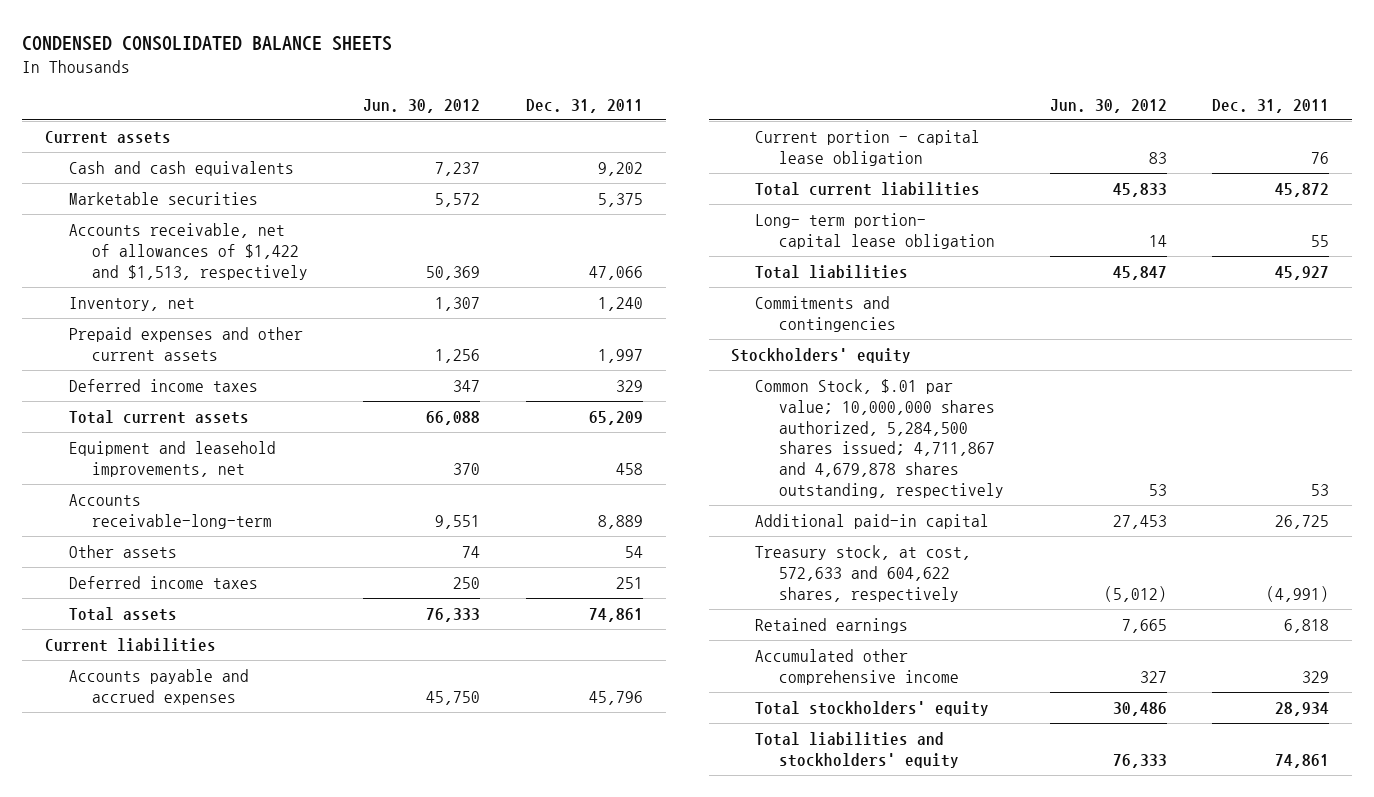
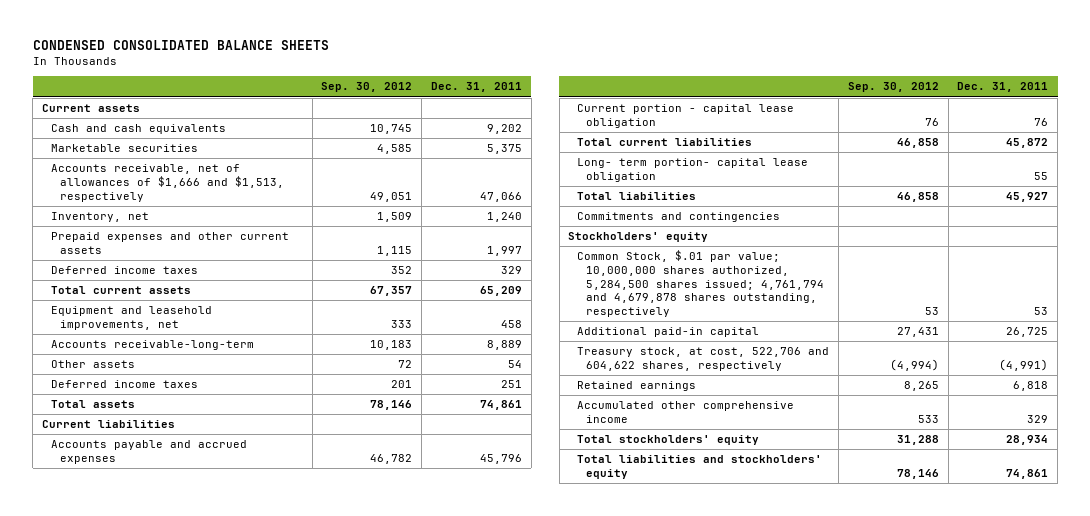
[363,98,481,113] Jun. 30, 2012 -> none
none -> [321,82,413,93] Sep. 30, 2012
[68,223,309,280] Accounts receivable, net of allowances of $1,422 and $1,513, respectively -> [50,164,284,202] Accounts receivable, net of allowances of $1,666 and $1,513, respectively
[755,379,1004,499] Common Stock, $.01 par value; 10,000,000 shares authorized, 5,284,500 shares issued; 4,711,867 and 4,679,878 shares outstanding, respectively -> [577,250,825,318] Common Stock, $.01 par value; 10,000,000 shares authorized, 5,284,500 shares issued; 4,761,794 and 4,679,878 shares outstanding, respectively
[755,545,972,602] Treasury stock, at cost, 572,633 and 604,622 shares, respectively -> [577,347,830,371] Treasury stock, at cost, 522,706 and 604,622 shares, respectively

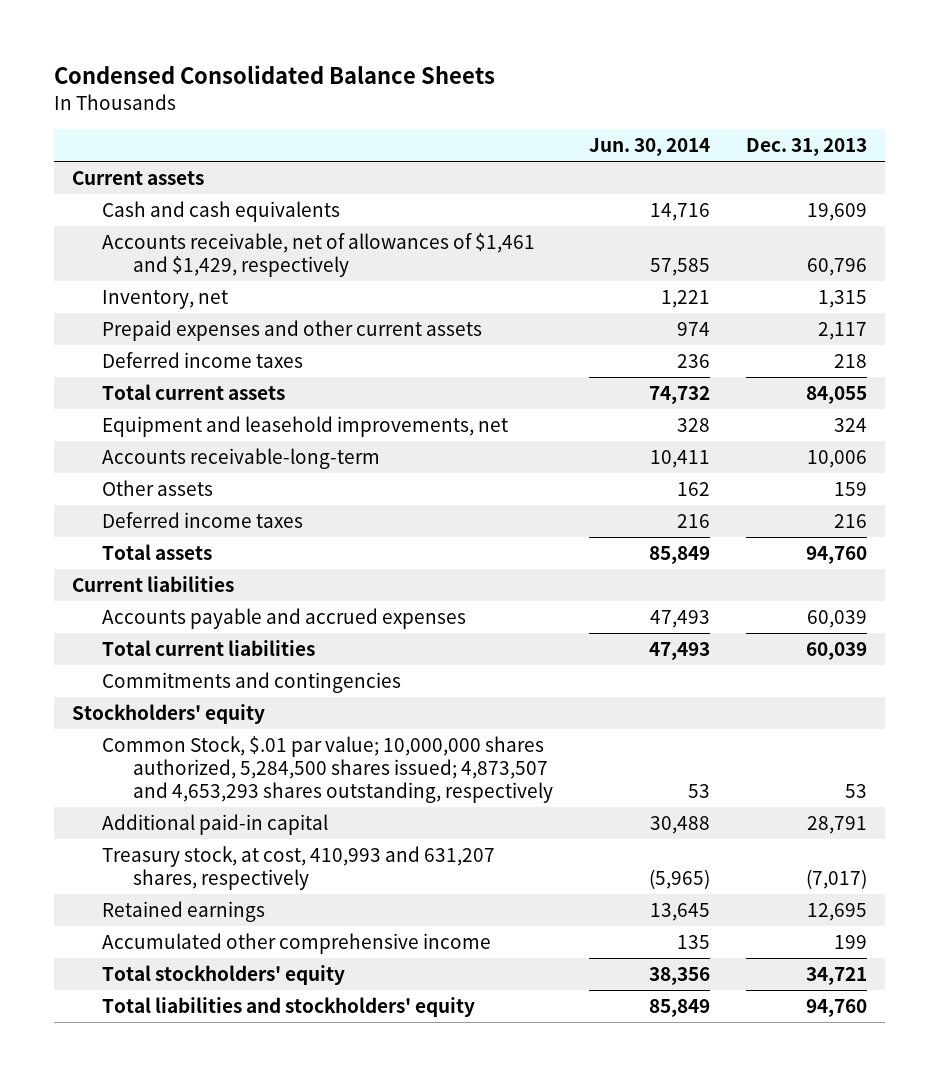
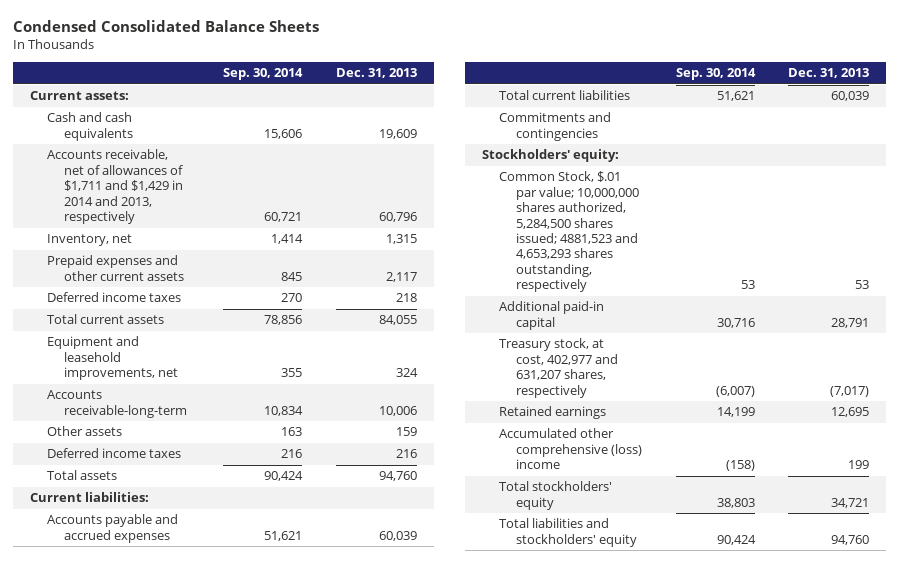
[588,138,710,157] Jun. 30, 2014 -> none
none -> [223,68,304,81] Sep. 30, 2014
[72,171,205,186] Current assets -> [29,91,129,101] Current assets:
[102,233,536,278] Accounts receivable, net of allowances of $1,461 and $1,429, respectively -> [46,149,183,224] Accounts receivable, net of allowances of $1,711 and $1,429 in 2014 and 2013, respectively
[72,576,235,593] Current liabilities -> [29,492,149,503] Current liabilities:
[72,704,266,725] Stockholders' equity -> [482,149,620,163] Stockholders' equity:
[102,736,553,804] Common Stock, $.01 par value; 10,000,000 shares authorized, 5,284,500 shares issued; 4,873,507 and 4,653,293 shares outstanding, respectively -> [498,171,639,293] Common Stock, $.01 par value; 10,000,000 shares authorized, 5,284,500 shares issued; 4881,523 and 4,653,293 shares outstanding, respectively
[102,846,496,891] Treasury stock, at cost, 410,993 and 631,207 shares, respectively -> [498,338,618,398] Treasury stock, at cost, 402,977 and 631,207 shares, respectively
[102,933,492,955] Accumulated other comprehensive income -> [498,428,642,470] Accumulated other comprehensive (loss) income

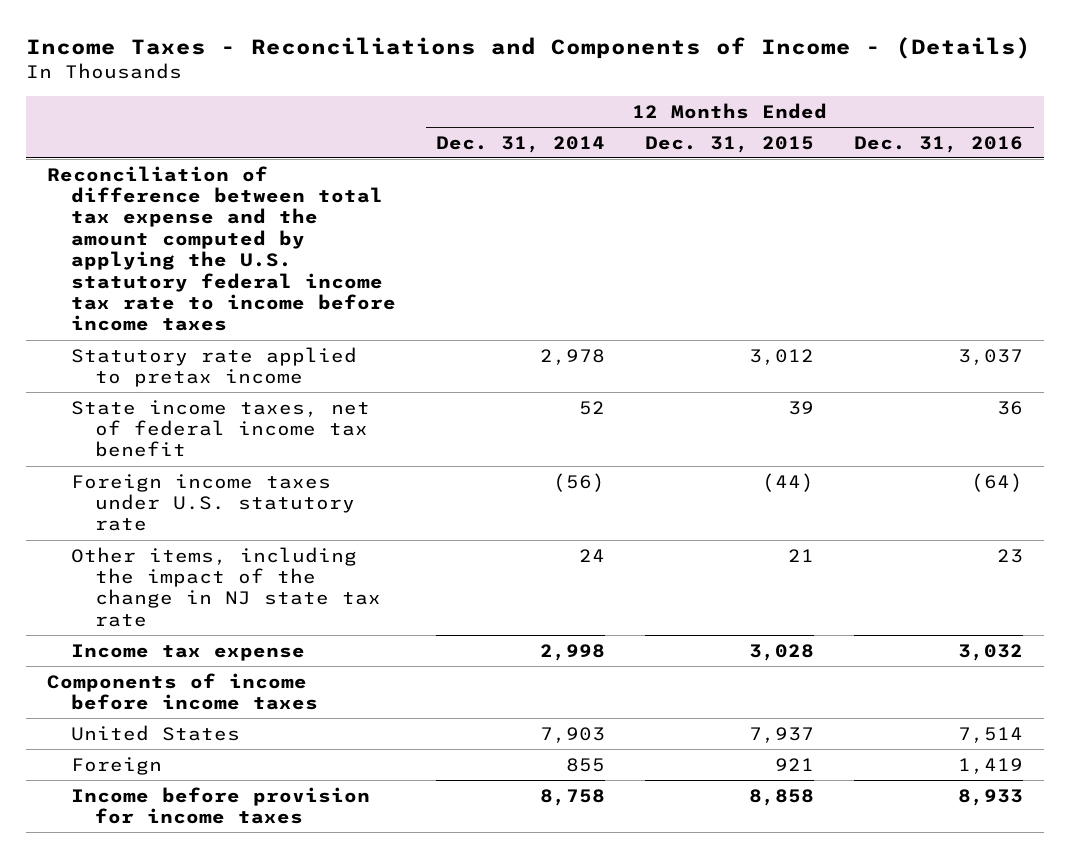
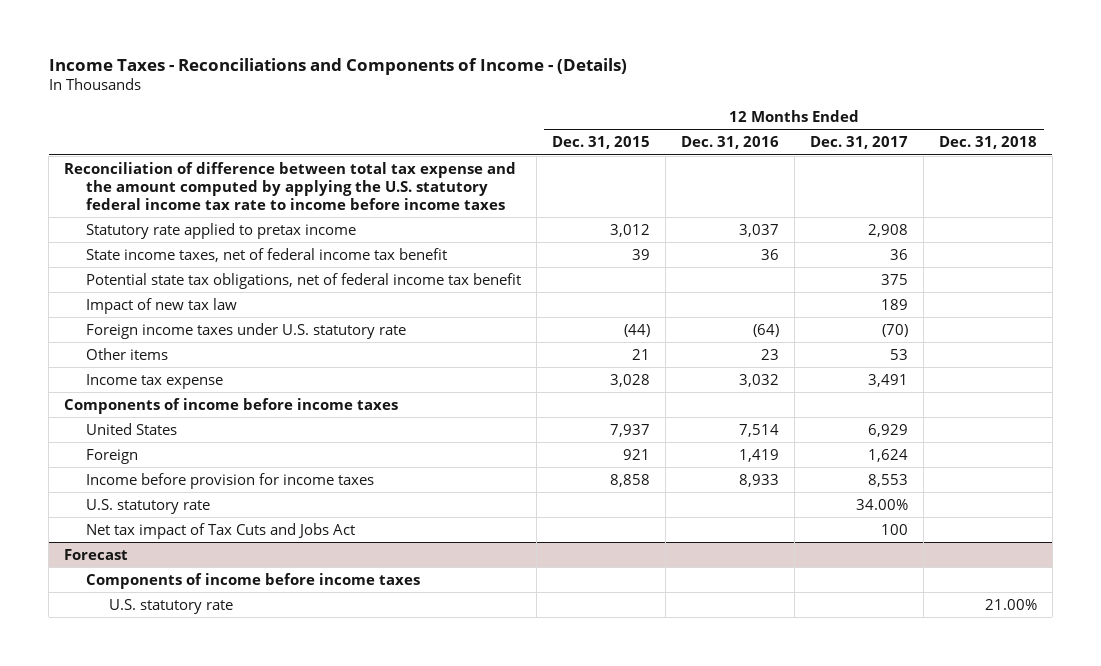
[436,135,606,153] Dec. 31, 2014 -> none
none -> [809,136,908,150] Dec. 31, 2017
none -> [938,136,1037,150] Dec. 31, 2018
none -> [86,272,522,289] Potential state tax obligations, net of federal income tax benefit
none -> [86,297,238,314] Impact of new tax law
[70,546,382,627] Other items, including the impact of the change in NJ state tax rate -> [86,347,169,360] Other items
none -> [86,498,211,514] U.S. statutory rate
none -> [86,522,356,539] Net tax impact of Tax Cuts and Jobs Act
none -> [63,548,128,560] Forecast
none -> [86,572,421,589] Components of income before income taxes
none -> [108,598,233,614] U.S. statutory rate

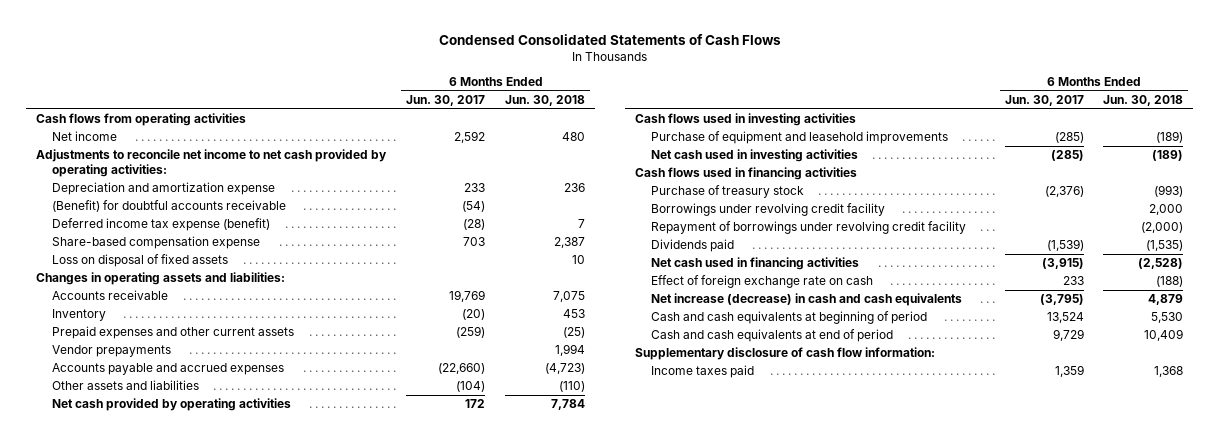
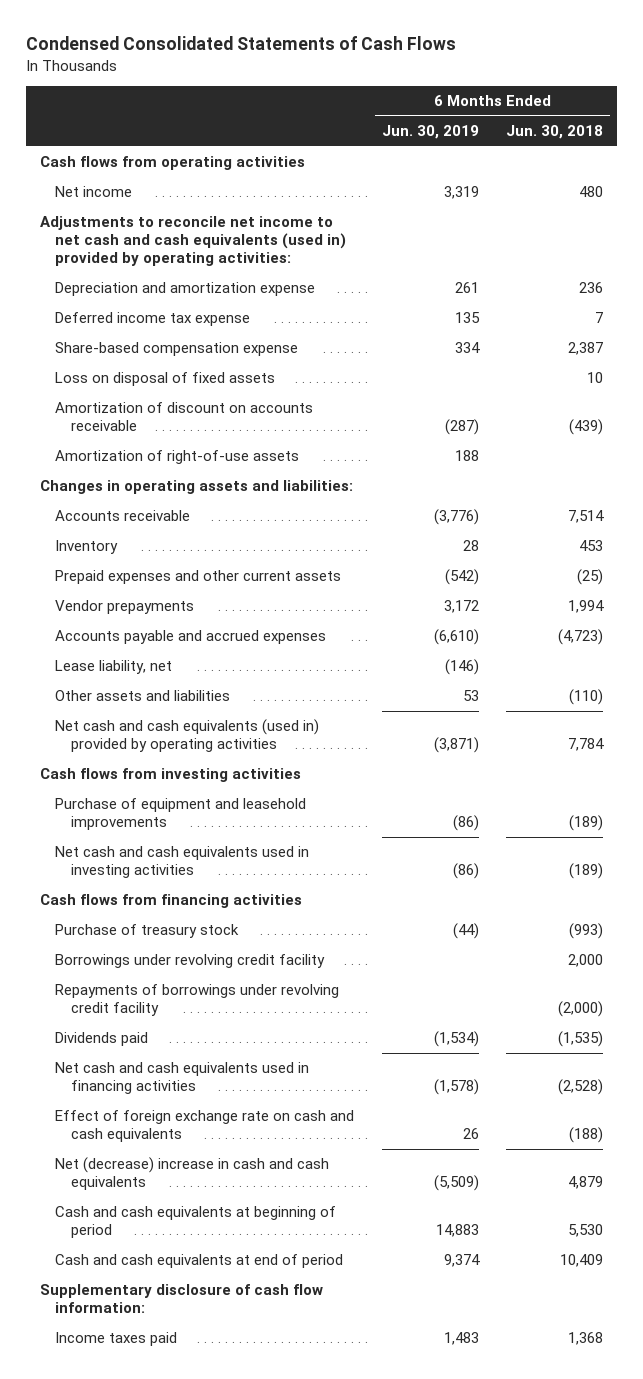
[406,95,486,107] Jun. 30, 2017 -> none
none -> [381,125,479,140] Jun. 30, 2019
[36,149,388,178] Adjustments to reconcile net income to net cash provided by operating activities: -> [40,216,347,267] Adjustments to reconcile net income to net cash and cash equivalents (used in) provided by operating activities:
[52,200,287,213] (Benefit) for doubtful accounts receivable -> none
[52,218,271,232] Deferred income tax expense (benefit) -> [55,312,251,327] Deferred income tax expense
none -> [55,402,314,432] Amortization of discount on accounts receivable
none -> [55,450,300,465] Amortization of right-of-use assets
[552,291,585,303] 7,075 -> [568,510,605,524] 7,514
none -> [55,660,173,675] Lease liability, net
[52,398,292,412] Net cash provided by operating activities -> [55,719,320,753] Net cash and cash equivalents (used in) provided by operating activities
[634,113,856,127] Cash flows used in investing activities -> [40,768,302,783] Cash flows from investing activities
[650,149,858,163] Net cash used in investing activities -> [55,846,310,879] Net cash and cash equivalents used in investing activities
[634,167,857,181] Cash flows used in financing activities -> [40,894,303,909] Cash flows from financing activities
[650,221,966,235] Repayment of borrowings under revolving credit facility -> [55,984,340,1017] Repayments of borrowings under revolving credit facility
[650,257,859,271] Net cash used in financing activities -> [55,1062,310,1095] Net cash and cash equivalents used in financing activities
[650,275,873,289] Effect of foreign exchange rate on cash -> [55,1110,355,1143] Effect of foreign exchange rate on cash and cash equivalents
[650,293,962,307] Net increase (decrease) in cash and cash equivalents -> [55,1157,330,1191] Net (decrease) increase in cash and cash equivalents

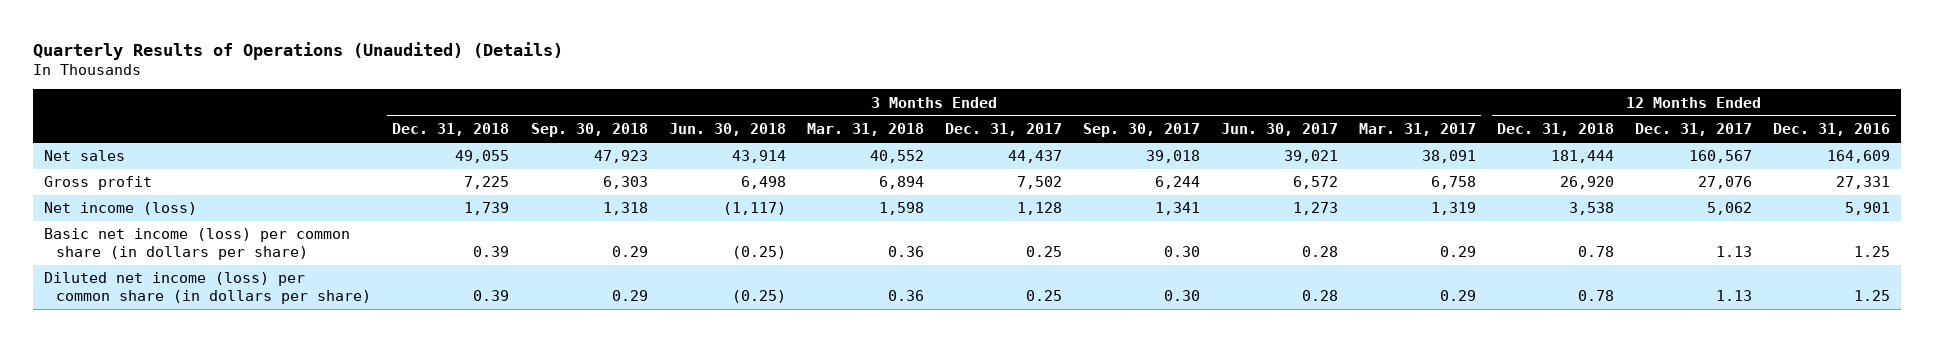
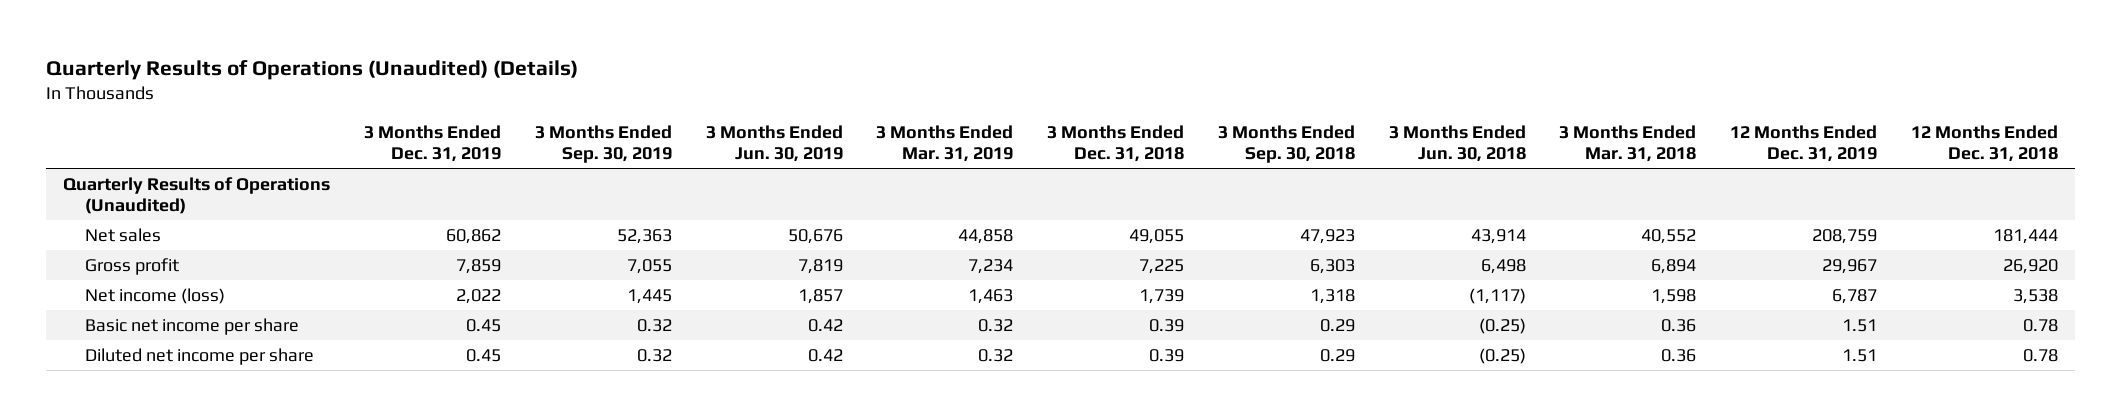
[944,123,1062,137] Dec. 31, 2017 -> none
[1082,123,1200,138] Sep. 30, 2017 -> none
[1221,123,1339,137] Jun. 30, 2017 -> none
[1359,123,1477,137] Mar. 31, 2017 -> none
[1635,123,1753,137] Dec. 31, 2017 -> none
[1773,123,1891,137] Dec. 31, 2016 -> none
none -> [363,125,501,163] 3 Months Ended Dec. 31, 2019
none -> [534,125,672,164] 3 Months Ended Sep. 30, 2019
none -> [705,125,843,163] 3 Months Ended Jun. 30, 2019
none -> [876,125,1014,163] 3 Months Ended Mar. 31, 2019
none -> [1730,125,1878,163] 12 Months Ended Dec. 31, 2019
none -> [63,176,331,214] Quarterly Results of Operations (Unaudited)
[44,228,351,260] Basic net income (loss) per common share (in dollars per share) -> [84,317,299,335] Basic net income per share
[44,272,372,304] Diluted net income (loss) per common share (in dollars per share) -> [84,347,314,365] Diluted net income per share

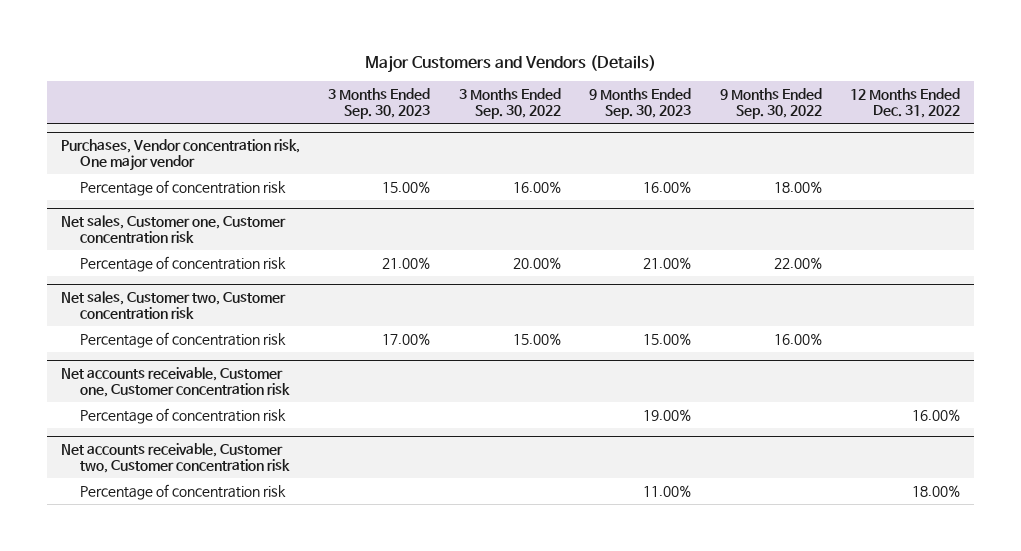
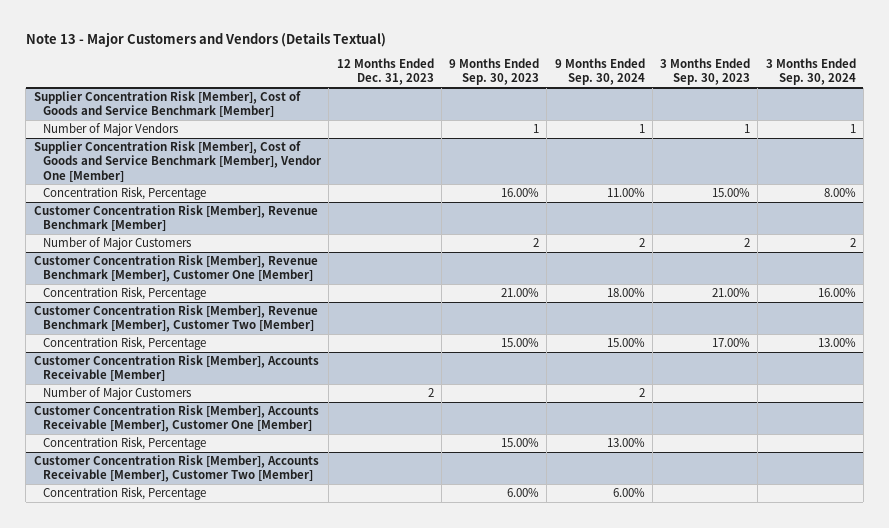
[364,54,656,73] Major Customers and Vendors (Details) -> [25,31,386,47] Note 13 - Major Customers and Vendors (Details Textual)
[458,88,561,120] 3 Months Ended Sep. 30, 2022 -> none
[719,88,822,120] 9 Months Ended Sep. 30, 2022 -> none
[850,88,961,119] 12 Months Ended Dec. 31, 2022 -> none
none -> [336,58,434,86] 12 Months Ended Dec. 31, 2023
none -> [554,58,645,86] 9 Months Ended Sep. 30, 2024
none -> [765,58,856,86] 3 Months Ended Sep. 30, 2024
[60,138,300,171] Purchases, Vendor concentration risk, One major vendor -> none
[60,214,286,243] Net sales, Customer one, Customer concentration risk -> none
[60,290,286,319] Net sales, Customer two, Customer concentration risk -> none
none -> [33,90,301,118] Supplier Concentration Risk [Member], Cost of Goods and Service Benchmark [Member]
none -> [43,122,179,136] Number of Major Vendors
none -> [33,140,323,182] Supplier Concentration Risk [Member], Cost of Goods and Service Benchmark [Member], Vendor One [Member]
[79,179,286,196] Percentage of concentration risk -> [43,186,207,200] Concentration Risk, Percentage
none -> [33,204,318,232] Customer Concentration Risk [Member], Revenue Benchmark [Member]
none -> [43,236,192,250] Number of Major Customers
none -> [33,254,318,283] Customer Concentration Risk [Member], Revenue Benchmark [Member], Customer One [Member]
[79,255,286,272] Percentage of concentration risk -> [43,286,207,300] Concentration Risk, Percentage
none -> [33,304,318,333] Customer Concentration Risk [Member], Revenue Benchmark [Member], Customer Two [Member]
[79,331,286,348] Percentage of concentration risk -> [43,336,207,350] Concentration Risk, Percentage
none -> [33,354,319,382] Customer Concentration Risk [Member], Accounts Receivable [Member]
none -> [43,386,192,400] Number of Major Customers
[60,366,290,397] Net accounts receivable, Customer one, Customer concentration risk -> [33,404,319,433] Customer Concentration Risk [Member], Accounts Receivable [Member], Customer One [Member]
[79,407,286,424] Percentage of concentration risk -> [43,436,207,450] Concentration Risk, Percentage
[643,408,692,421] 19.00% -> [501,437,540,447] 15.00%
[60,442,290,473] Net accounts receivable, Customer two, Customer concentration risk -> [33,454,319,483] Customer Concentration Risk [Member], Accounts Receivable [Member], Customer Two [Member]
[79,483,286,500] Percentage of concentration risk -> [43,486,207,500] Concentration Risk, Percentage
[643,484,692,497] 11.00% -> [507,487,540,497] 6.00%

